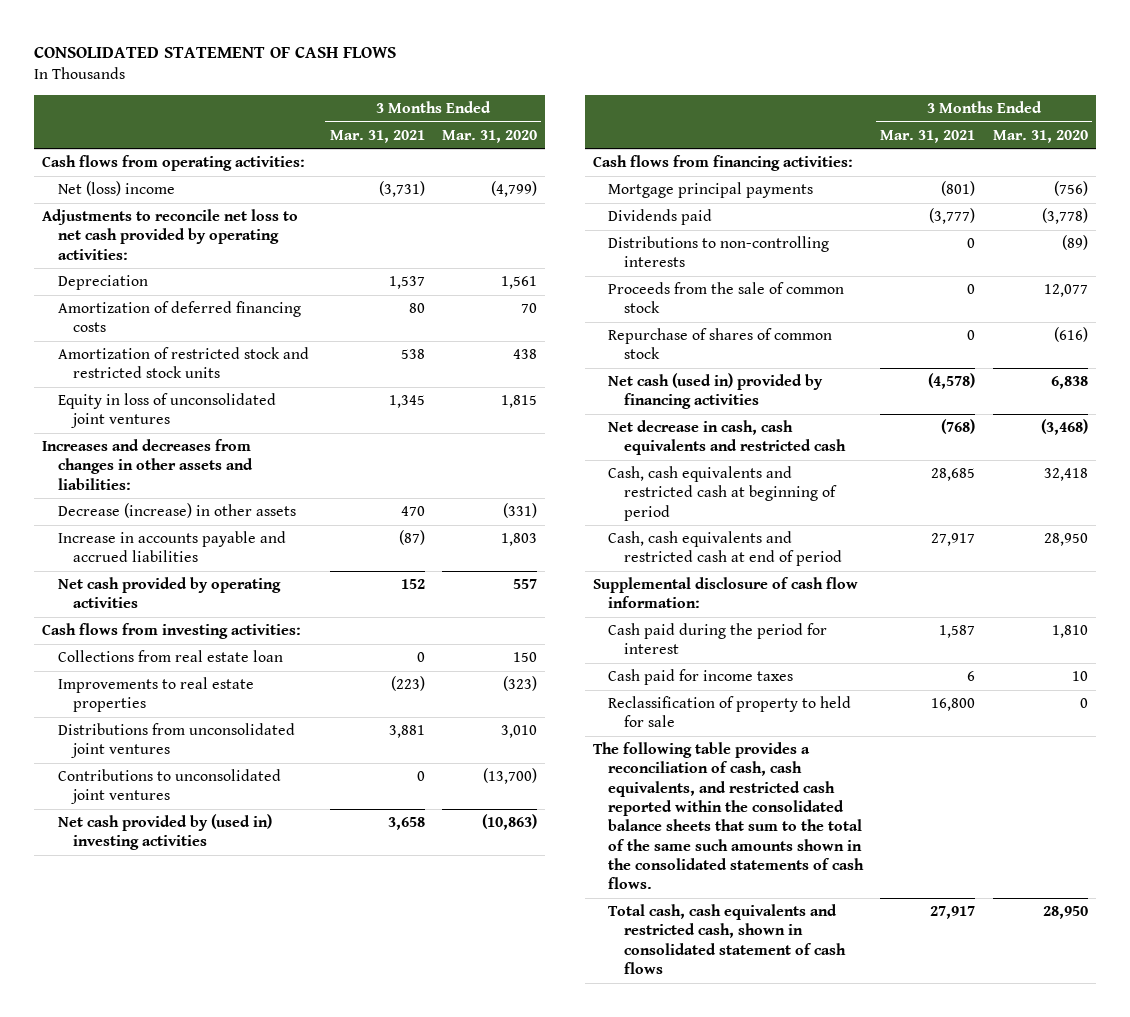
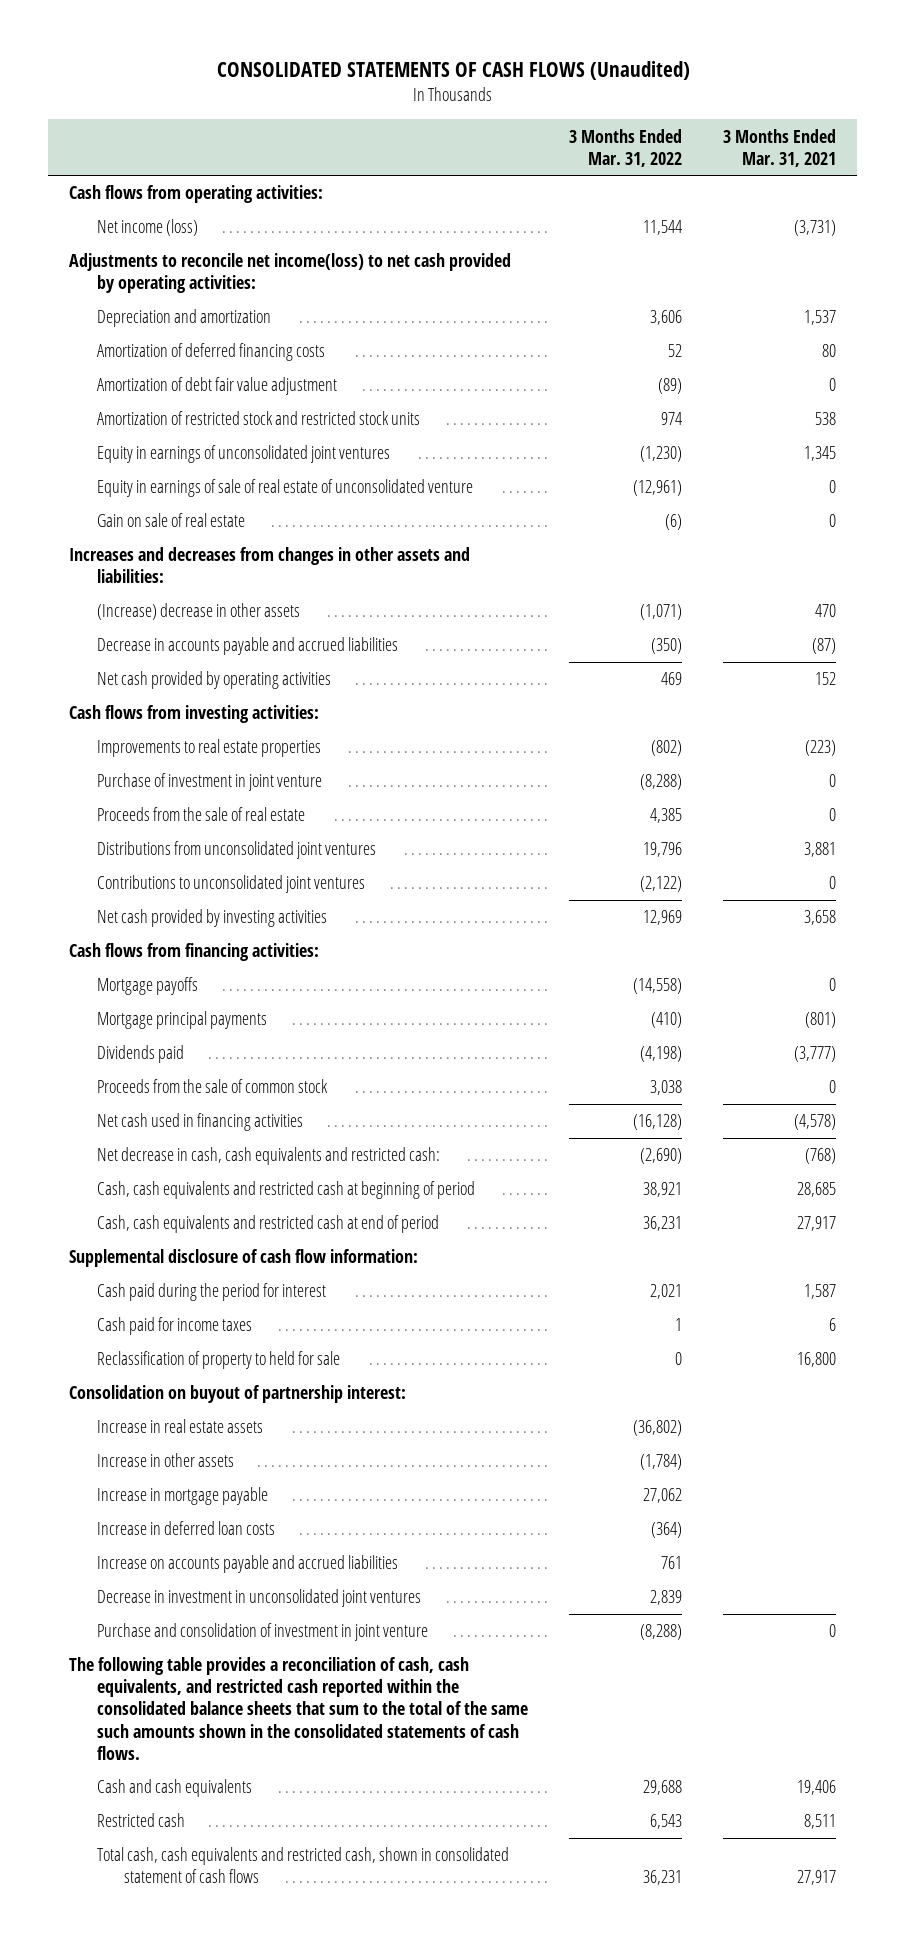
[33,47,396,59] CONSOLIDATED STATEMENT OF CASH FLOWS -> [216,60,690,80] CONSOLIDATED STATEMENTS OF CASH FLOWS (Unaudited)
[441,129,537,143] Mar. 31, 2020 -> none
none -> [568,128,682,167] 3 Months Ended Mar. 31, 2022
[57,181,175,197] Net (loss) income -> [96,219,198,237] Net income (loss)
[42,209,299,260] Adjustments to reconcile net loss to net cash provided by operating activities: -> [69,253,512,294] Adjustments to reconcile net income(loss) to net cash provided by operating activities:
[57,275,148,291] Depreciation -> [96,309,271,328] Depreciation and amortization
none -> [96,377,337,396] Amortization of debt fair value adjustment
[57,393,276,429] Equity in loss of unconsolidated joint ventures -> [96,445,390,464] Equity in earnings of unconsolidated joint ventures
none -> [96,479,473,498] Equity in earnings of sale of real estate of unconsolidated venture
none -> [96,513,245,528] Gain on sale of real estate
[57,503,296,519] Decrease (increase) in other assets -> [96,603,300,621] (Increase) decrease in other assets
[57,531,286,563] Increase in accounts payable and accrued liabilities -> [96,637,398,656] Decrease in accounts payable and accrued liabilities
[57,650,283,663] Collections from real estate loan -> none
none -> [96,773,322,792] Purchase of investment in joint venture
none -> [96,807,305,822] Proceeds from the sale of real estate
[57,814,272,851] Net cash provided by (used in) investing activities -> [96,909,327,928] Net cash provided by investing activities
none -> [96,977,198,996] Mortgage payoffs
[608,236,830,268] Distributions to non-controlling interests -> none
[608,328,833,360] Repurchase of shares of common stock -> none
[608,373,824,410] Net cash (used in) provided by financing activities -> [96,1113,303,1132] Net cash used in financing activities
[608,420,846,456] Net decrease in cash, cash equivalents and restricted cash -> [96,1147,440,1166] Net decrease in cash, cash equivalents and restricted cash:
none -> [69,1385,407,1404] Consolidation on buyout of partnership interest:
none -> [96,1419,263,1434] Increase in real estate assets
none -> [96,1453,234,1468] Increase in other assets
none -> [96,1487,268,1506] Increase in mortgage payable
none -> [96,1521,275,1536] Increase in deferred loan costs
none -> [96,1555,398,1574] Increase on accounts payable and accrued liabilities
none -> [96,1589,421,1608] Decrease in investment in unconsolidated joint ventures
none -> [96,1623,428,1642] Purchase and consolidation of investment in joint venture
none -> [96,1779,252,1798] Cash and cash equivalents
none -> [96,1813,185,1828] Restricted cash

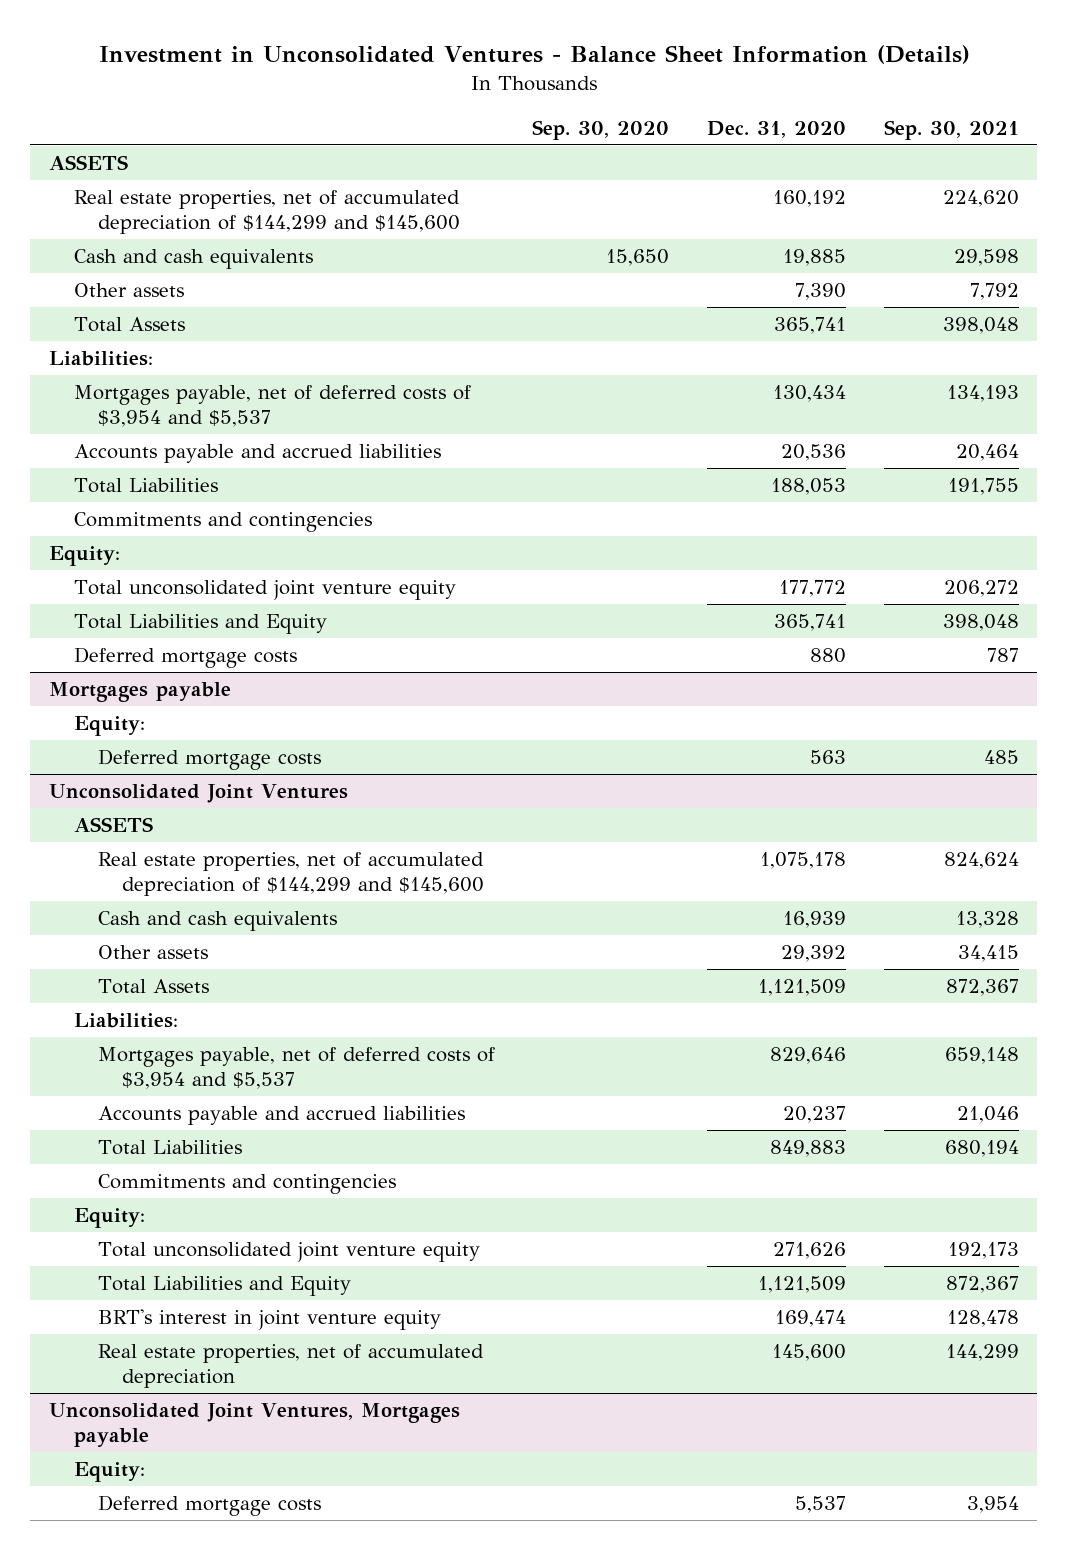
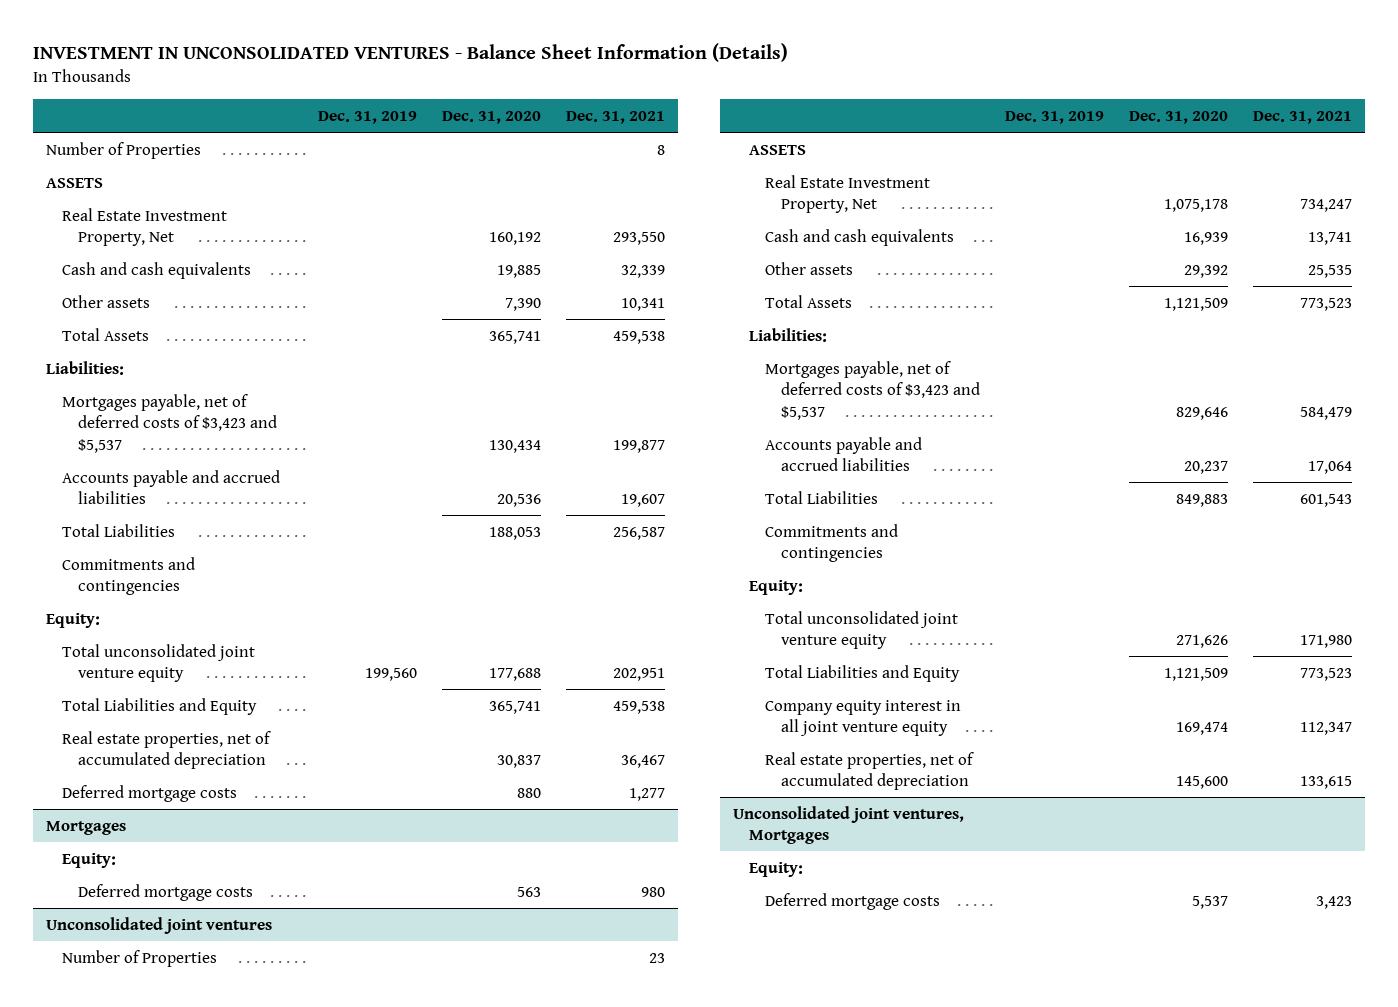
[98,45,970,65] Investment in Unconsolidated Ventures - Balance Sheet Information (Details) -> [33,43,789,63] INVESTMENT IN UNCONSOLIDATED VENTURES - Balance Sheet Information (Details)
[532,119,670,140] Sep. 30, 2020 -> none
[883,119,1019,140] Sep. 30, 2021 -> none
none -> [318,111,418,125] Dec. 31, 2019
none -> [566,111,666,125] Dec. 31, 2021
none -> [45,141,201,159] Number of Properties
[73,190,460,234] Real estate properties, net of accumulated depreciation of $144,299 and $145,600 -> [61,207,227,247] Real Estate Investment Property, Net
[73,385,471,427] Mortgages payable, net of deferred costs of $3,954 and $5,537 -> [61,393,277,453] Mortgages payable, net of deferred costs of $3,423 and $5,537
[779,580,847,598] 177,772 -> [489,668,542,682] 177,688
none -> [61,730,271,770] Real estate properties, net of accumulated depreciation
[49,682,232,703] Mortgages payable -> [45,820,126,835] Mortgages
[49,784,349,804] Unconsolidated Joint Ventures -> [45,916,272,934] Unconsolidated joint ventures
none -> [61,949,217,967] Number of Properties
[97,852,485,896] Real estate properties, net of accumulated depreciation of $144,299 and $145,600 -> [765,174,931,214] Real Estate Investment Property, Net
[97,1047,495,1089] Mortgages payable, net of deferred costs of $3,954 and $5,537 -> [765,360,981,420] Mortgages payable, net of deferred costs of $3,423 and $5,537
[97,1309,441,1331] BRT's interest in joint venture equity -> [765,699,962,737] Company equity interest in all joint venture equity
[49,1403,461,1447] Unconsolidated Joint Ventures, Mortgages payable -> [732,805,964,845] Unconsolidated joint ventures, Mortgages

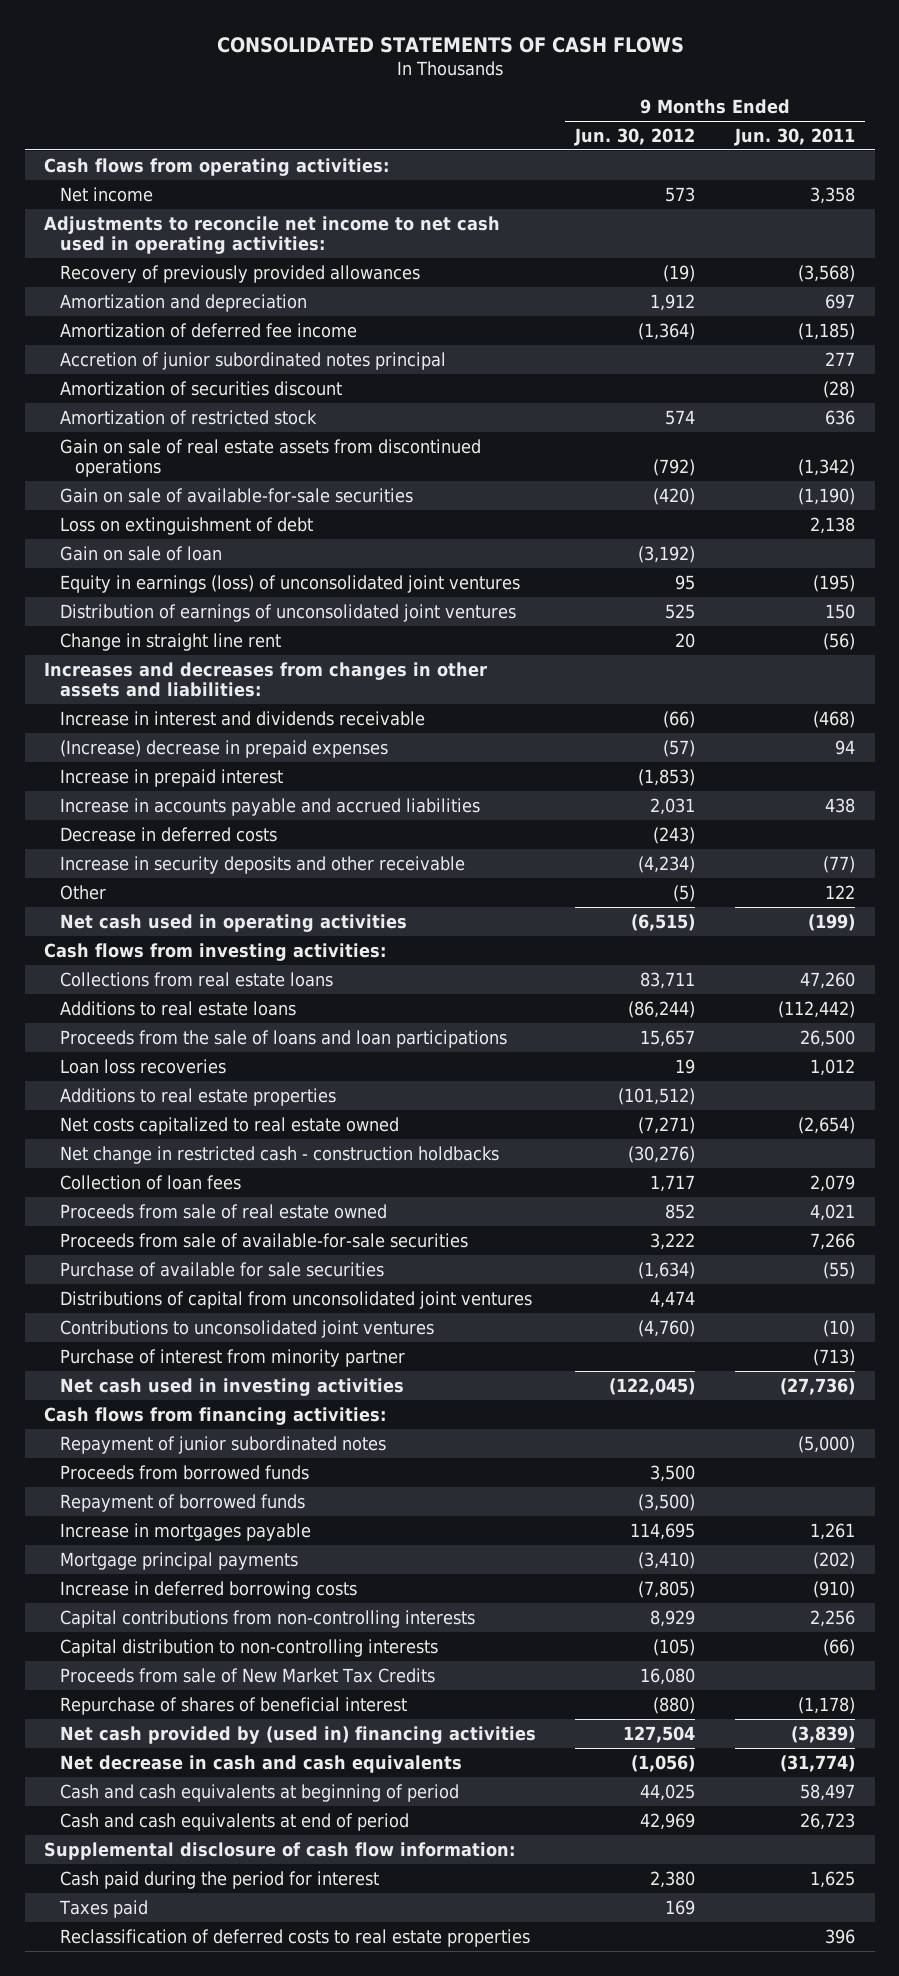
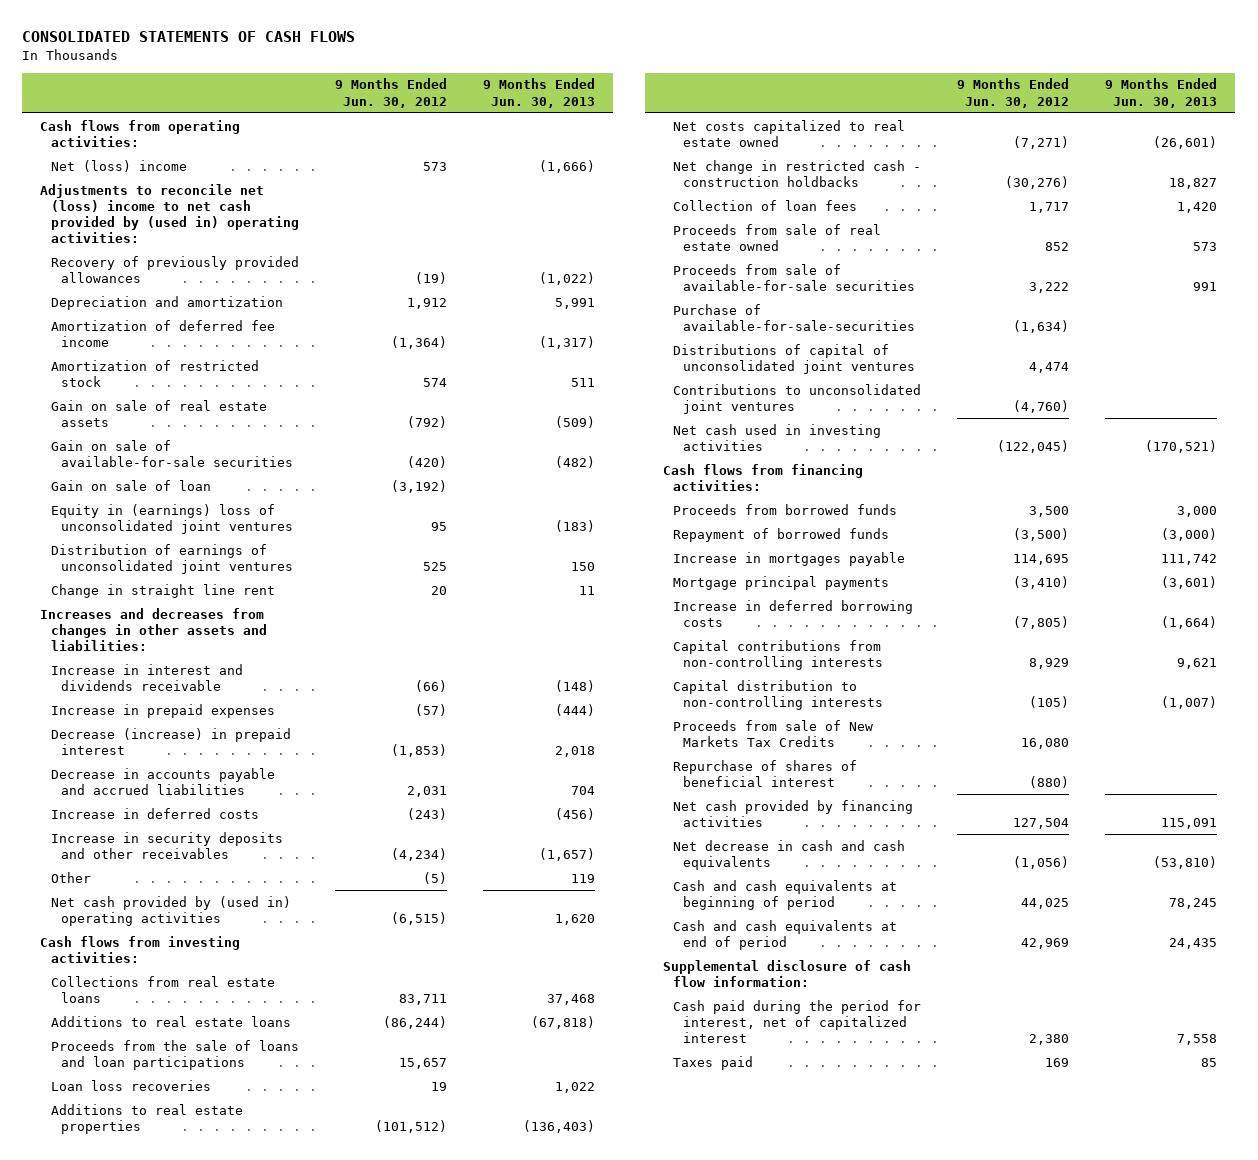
[733,127,855,146] Jun. 30, 2011 -> none
none -> [482,78,595,108] 9 Months Ended Jun. 30, 2013
[59,186,153,202] Net income -> [50,159,187,172] Net (loss) income
[44,215,501,255] Adjustments to reconcile net income to net cash used in operating activities: -> [40,183,299,243] Adjustments to reconcile net (loss) income to net cash provided by (used in) operating activities:
[59,293,307,312] Amortization and depreciation -> [50,295,283,310] Depreciation and amortization
[59,351,446,370] Accretion of junior subordinated notes principal -> none
[59,380,342,396] Amortization of securities discount -> none
[59,438,481,478] Gain on sale of real estate assets from discontinued operations -> [50,399,267,427] Gain on sale of real estate assets
[59,516,313,535] Loss on extinguishment of debt -> none
[59,574,520,593] Equity in earnings (loss) of unconsolidated joint ventures -> [50,503,293,534] Equity in (earnings) loss of unconsolidated joint ventures
[59,739,388,758] (Increase) decrease in prepaid expenses -> [50,703,275,718] Increase in prepaid expenses
[59,768,283,787] Increase in prepaid interest -> [50,727,291,755] Decrease (increase) in prepaid interest
[59,797,480,816] Increase in accounts payable and accrued liabilities -> [50,767,275,795] Decrease in accounts payable and accrued liabilities
[59,826,277,842] Decrease in deferred costs -> [50,807,259,819] Increase in deferred costs
[59,855,465,874] Increase in security deposits and other receivable -> [50,831,283,859] Increase in security deposits and other receivables
[59,913,407,932] Net cash used in operating activities -> [50,895,291,926] Net cash provided by (used in) operating activities
[59,1261,384,1277] Purchase of available for sale securities -> [673,303,916,331] Purchase of available-for-sale-securities
[59,1290,532,1309] Distributions of capital from unconsolidated joint ventures -> [673,343,916,374] Distributions of capital of unconsolidated joint ventures
[59,1348,405,1367] Purchase of interest from minority partner -> none
[59,1435,386,1454] Repayment of junior subordinated notes -> none
[59,1667,435,1683] Proceeds from sale of New Market Tax Credits -> [673,719,874,747] Proceeds from sale of New Markets Tax Credits
[59,1725,536,1744] Net cash provided by (used in) financing activities -> [673,799,914,827] Net cash provided by financing activities
[59,1870,379,1889] Cash paid during the period for interest -> [673,999,922,1043] Cash paid during the period for interest, net of capitalized interest
[59,1928,530,1947] Reclassification of deferred costs to real estate properties -> none

